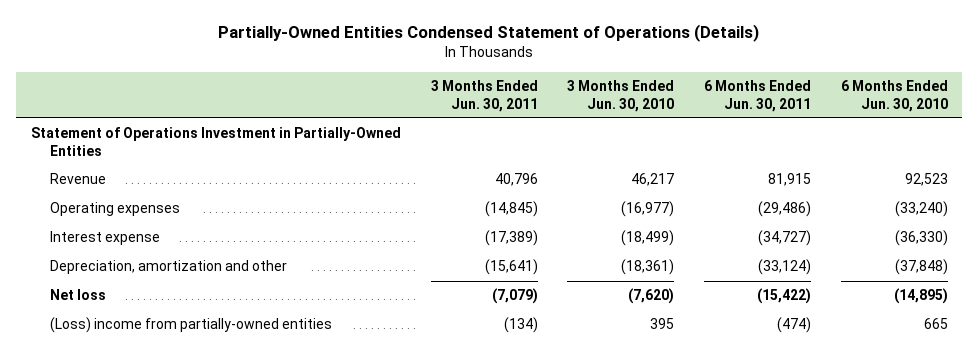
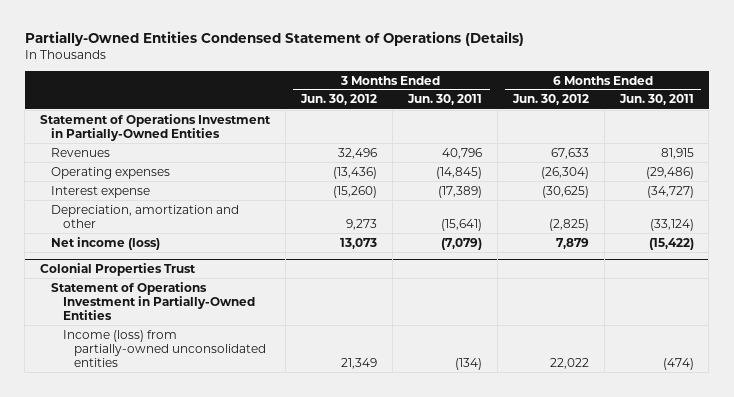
[567,80,675,112] 3 Months Ended Jun. 30, 2010 -> none
[840,80,948,112] 6 Months Ended Jun. 30, 2010 -> none
none -> [299,94,377,106] Jun. 30, 2012
none -> [511,94,589,106] Jun. 30, 2012
[50,173,107,185] Revenue -> [51,147,111,157] Revenues
[50,289,107,301] Net loss -> [51,236,161,250] Net income (loss)
none -> [40,262,197,276] Colonial Properties Trust
none -> [51,281,255,320] Statement of Operations Investment in Partially-Owned Entities
[50,317,333,334] (Loss) income from partially-owned entities -> [62,329,267,367] Income (loss) from partially-owned unconsolidated entities

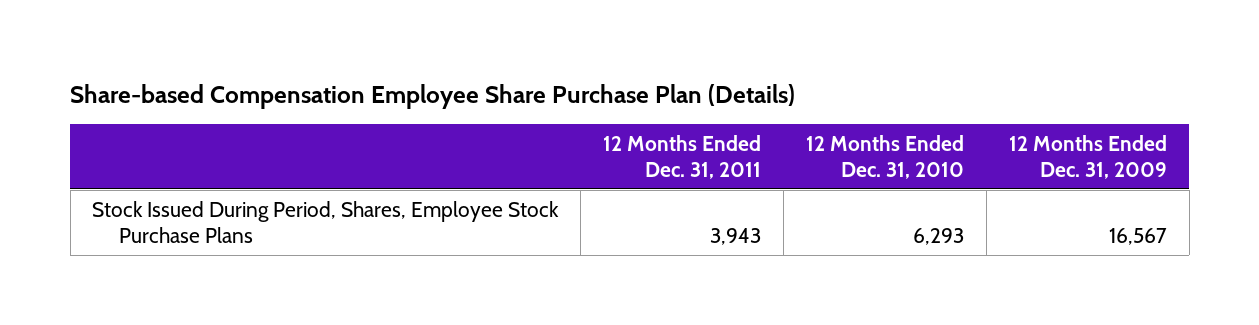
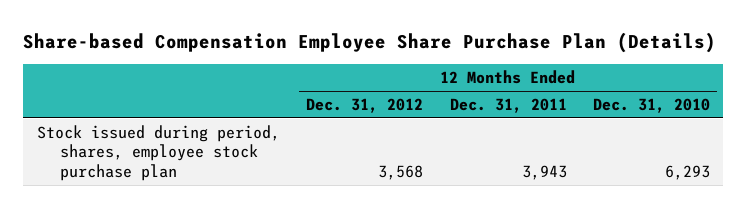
[1008,134,1167,179] 12 Months Ended Dec. 31, 2009 -> none
none -> [306,98,424,114] Dec. 31, 2012
[92,200,560,243] Stock Issued During Period, Shares, Employee Stock Purchase Plans -> [36,125,280,181] Stock issued during period, shares, employee stock purchase plan

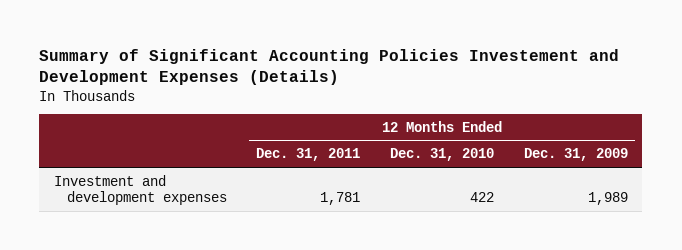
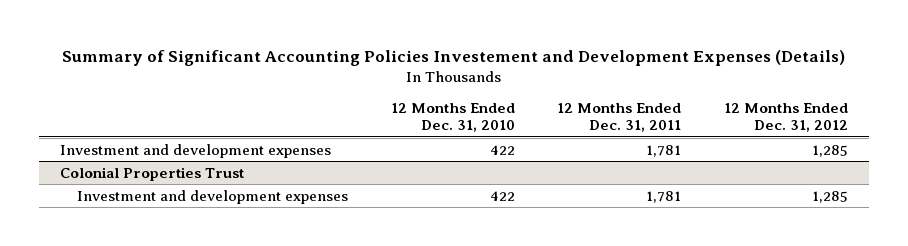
[523,148,628,162] Dec. 31, 2009 -> none
none -> [723,103,848,133] 12 Months Ended Dec. 31, 2012
none -> [60,166,245,181] Colonial Properties Trust
none -> [76,189,348,204] Investment and development expenses

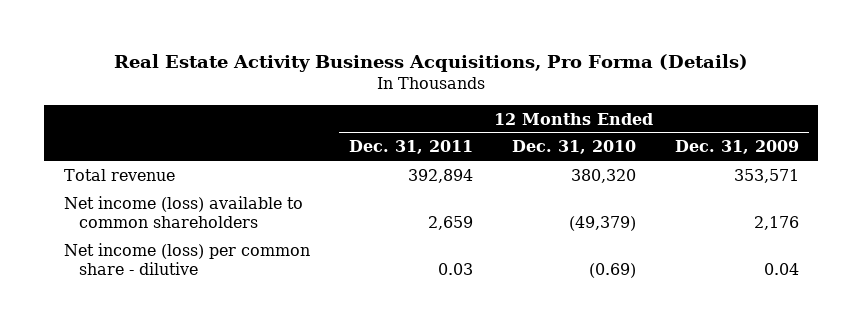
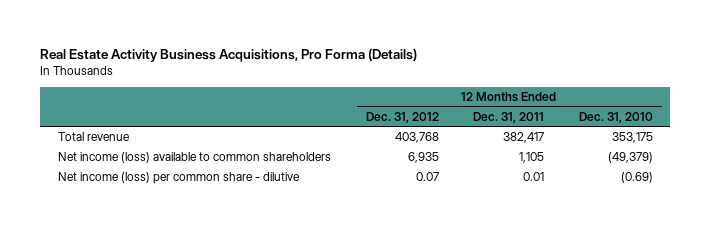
[674,140,799,155] Dec. 31, 2009 -> none
none -> [365,111,439,123] Dec. 31, 2012
[407,168,473,183] 392,894 -> [503,132,545,144] 382,417
[570,168,636,183] 380,320 -> [612,132,654,144] 353,175
[427,216,473,231] 2,659 -> [519,152,545,164] 1,105
[437,263,473,276] 0.03 -> [523,172,545,182] 0.01

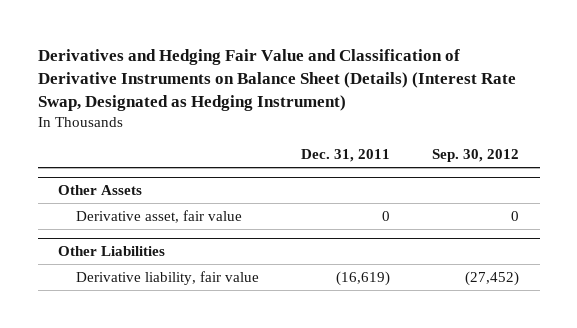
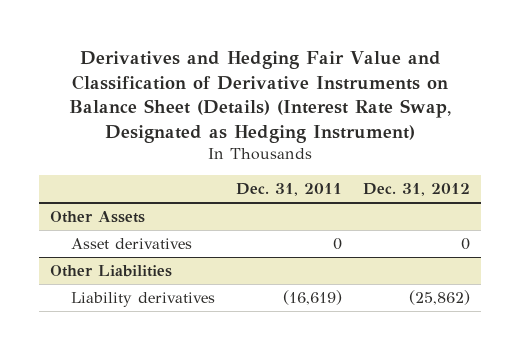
[431,149,519,163] Sep. 30, 2012 -> none
none -> [363,183,471,197] Dec. 31, 2012
[76,209,243,223] Derivative asset, fair value -> [71,237,193,249] Asset derivatives
[76,270,260,285] Derivative liability, fair value -> [71,291,216,307] Liability derivatives

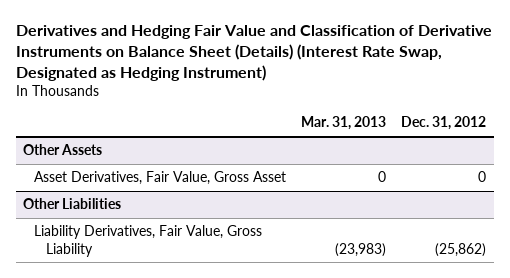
[236,183,343,197] Dec. 31, 2011 -> none
none -> [301,116,387,131] Mar. 31, 2013
[71,237,193,249] Asset derivatives -> [34,171,287,186] Asset Derivatives, Fair Value, Gross Asset
[71,291,216,307] Liability derivatives -> [34,225,263,257] Liability Derivatives, Fair Value, Gross Liability

